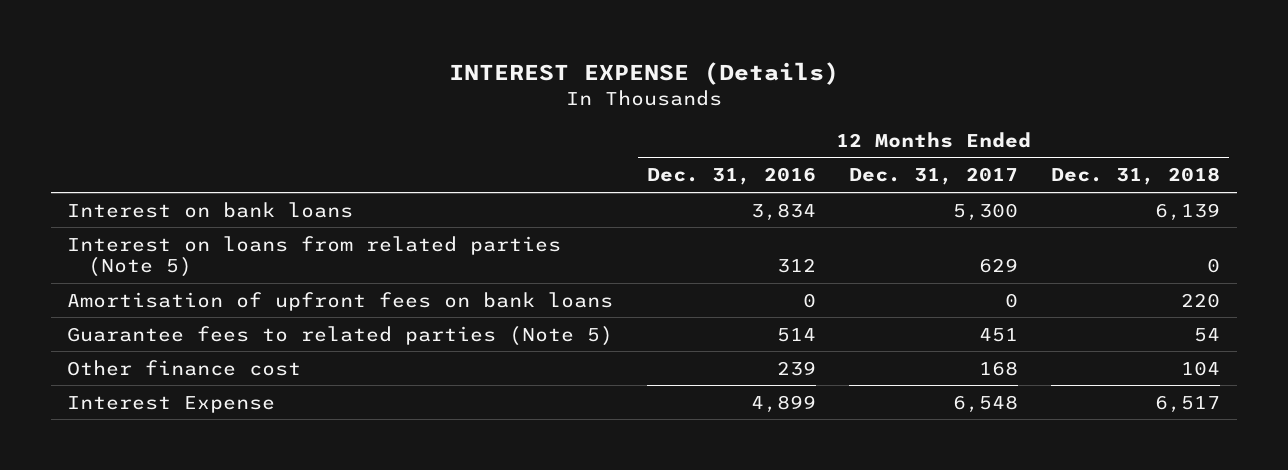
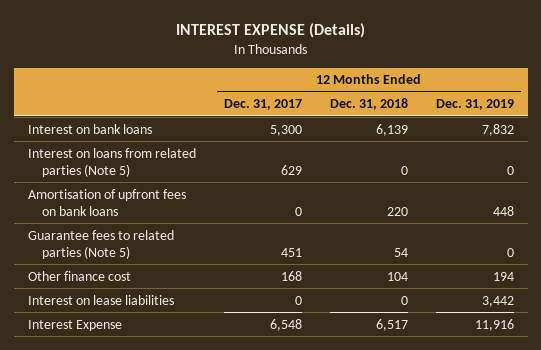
[646,167,816,186] Dec. 31, 2016 -> none
none -> [435,99,514,111] Dec. 31, 2019
none -> [27,294,174,305] Interest on lease liabilities

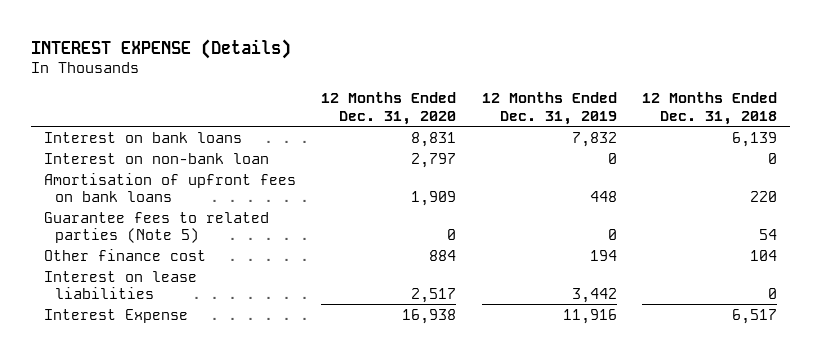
[223,99,302,111] Dec. 31, 2017 -> none
none -> [321,92,457,125] 12 Months Ended Dec. 31, 2020
[27,147,196,177] Interest on loans from related parties (Note 5) -> [43,152,269,164] Interest on non-bank loan

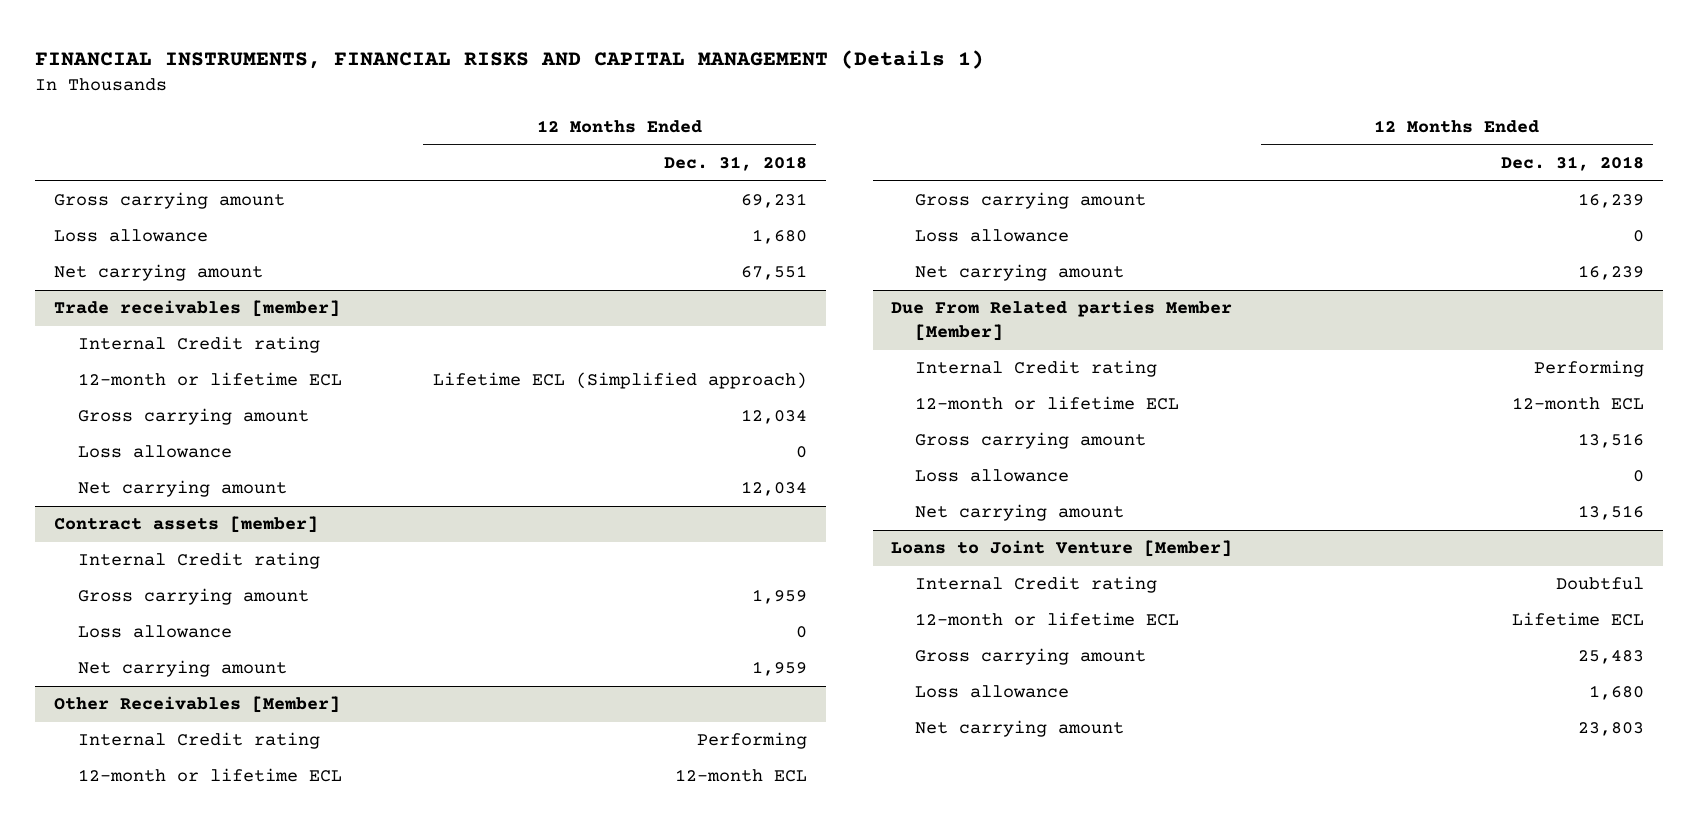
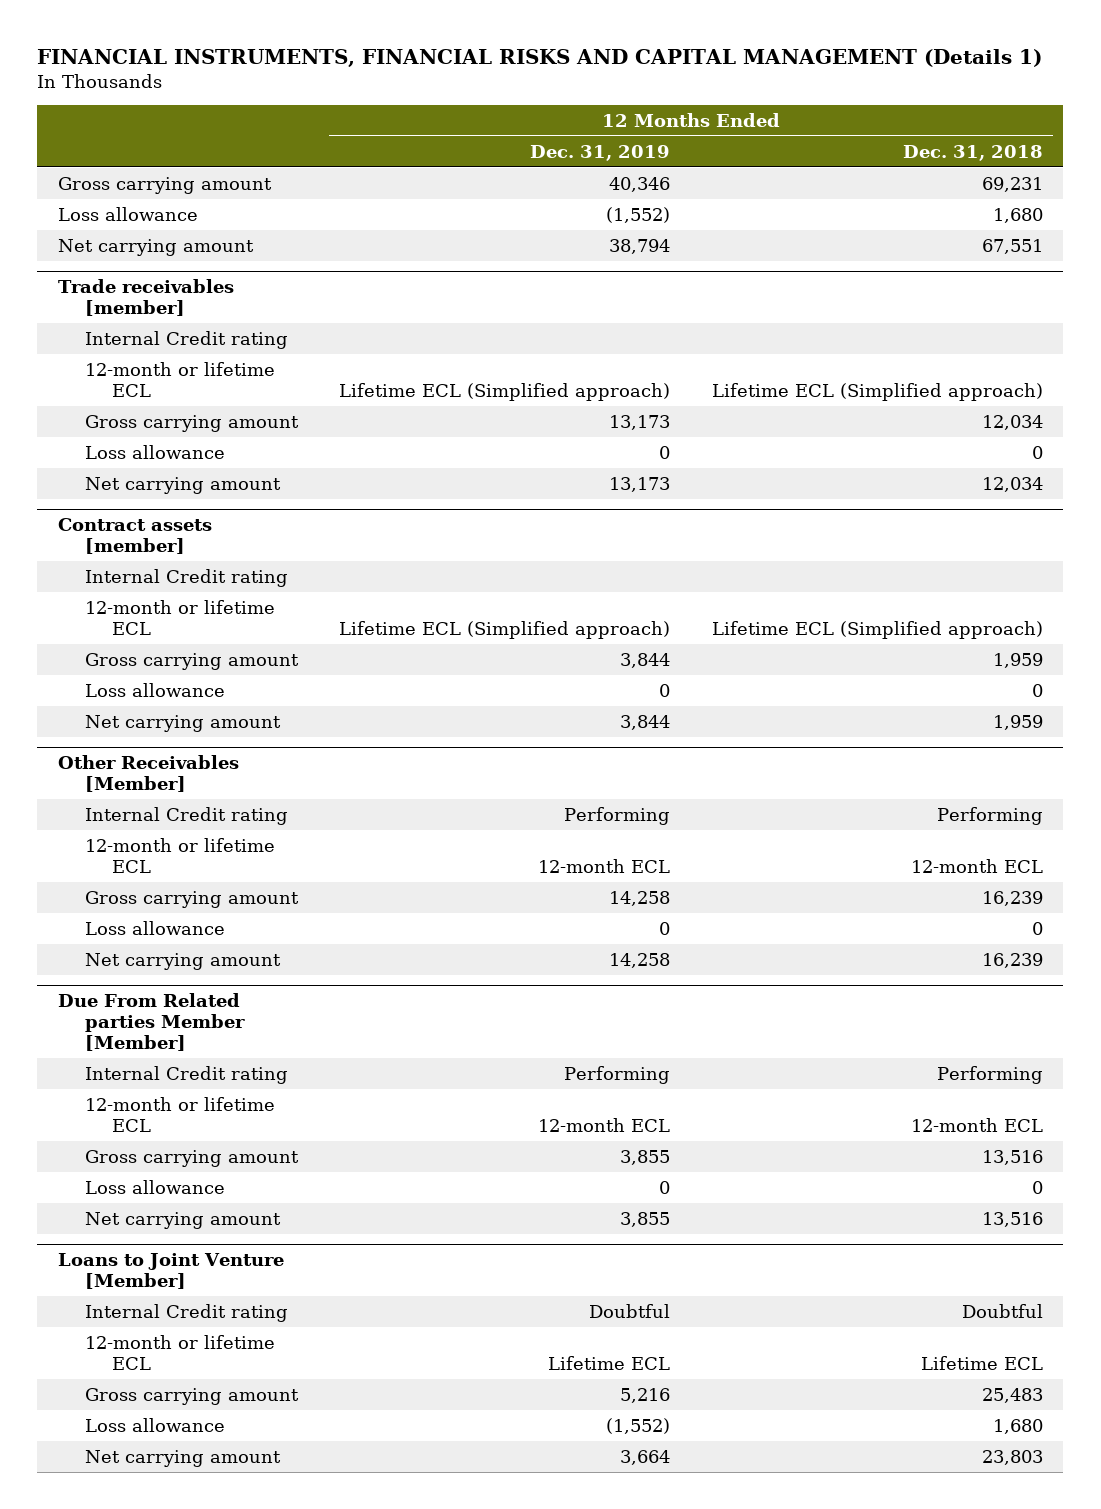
none -> [530,144,671,161] Dec. 31, 2019
none -> [84,599,275,635] 12-month or lifetime ECL

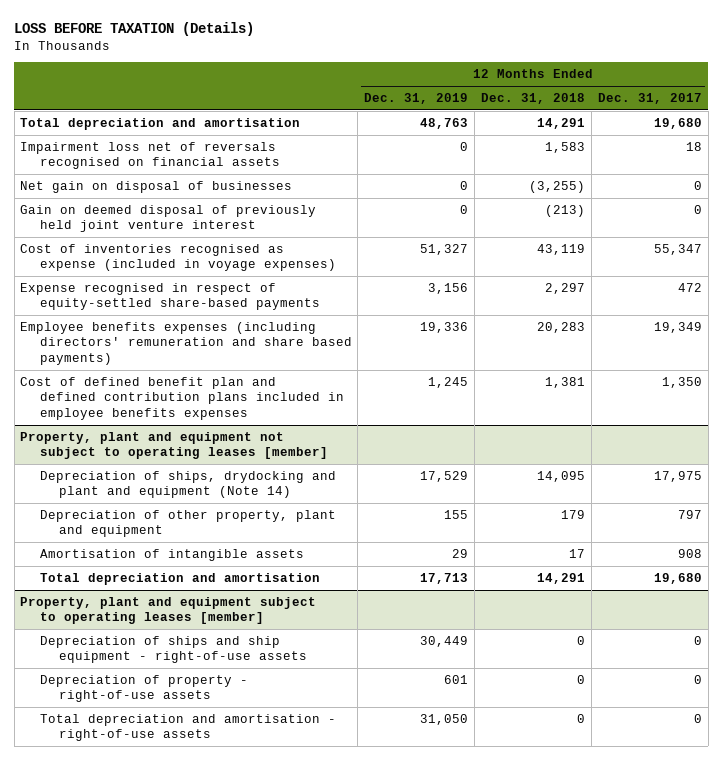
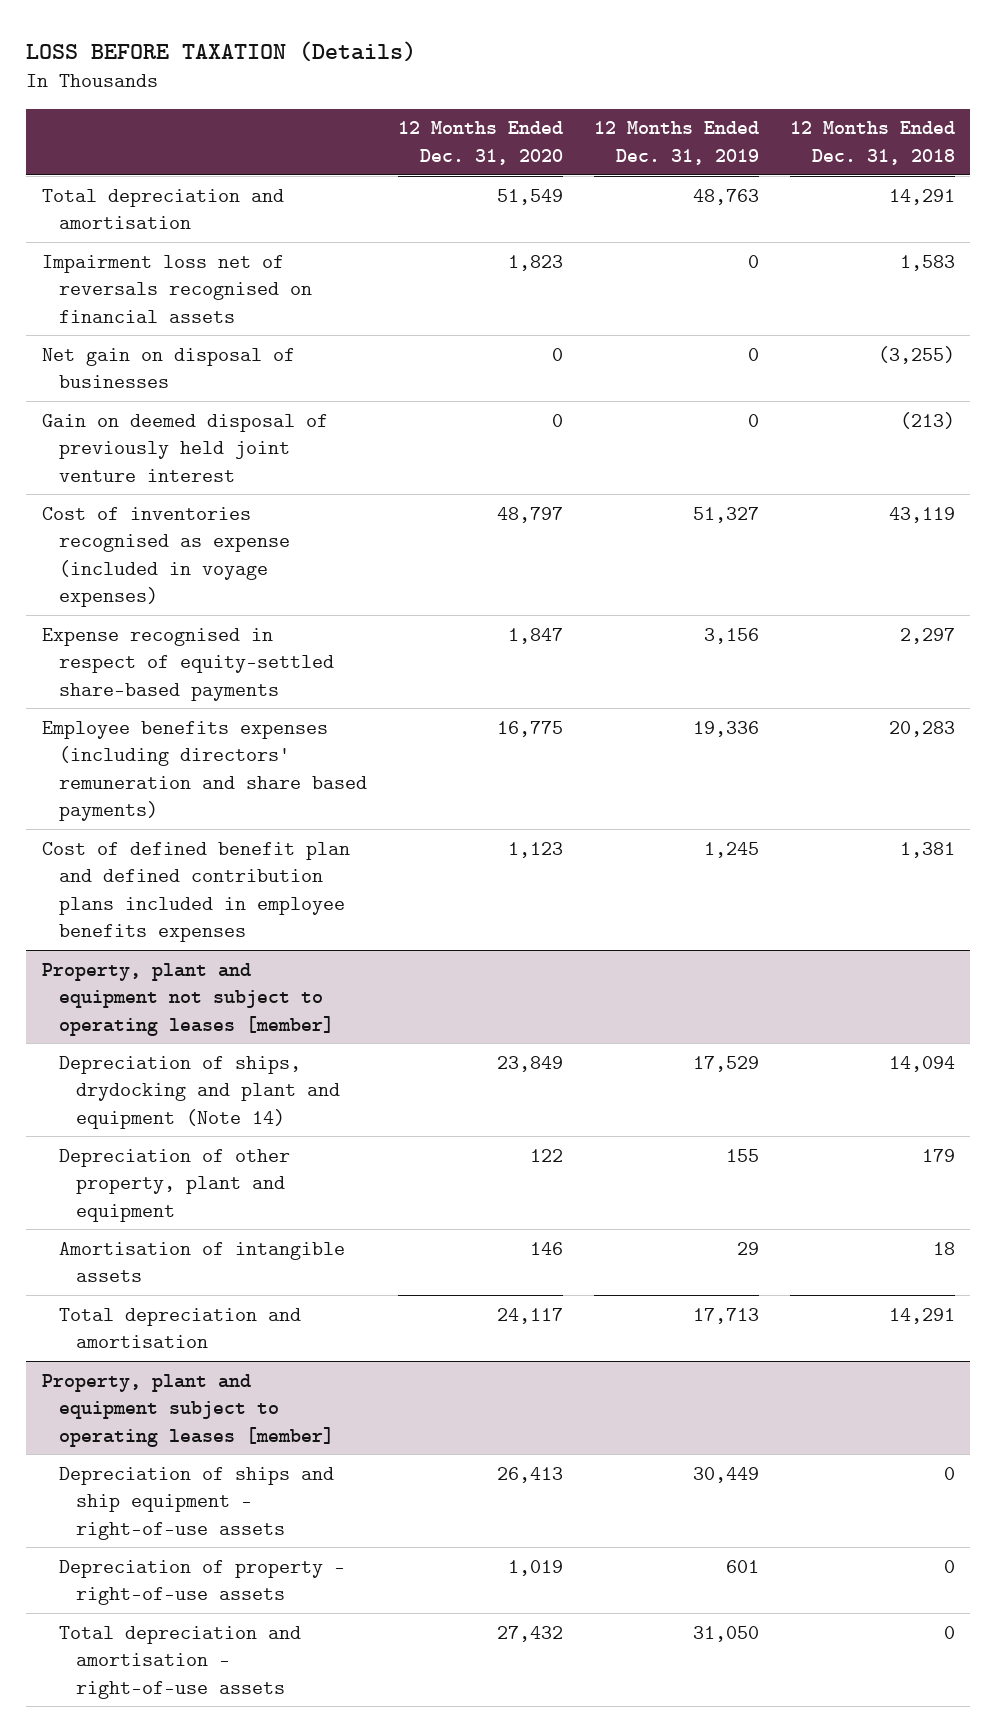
[597,93,702,105] Dec. 31, 2017 -> none
none -> [397,121,563,165] 12 Months Ended Dec. 31, 2020
[537,471,586,483] 14,095 -> [888,1055,955,1072] 14,094
[569,549,586,559] 17 -> [932,1241,955,1255] 18

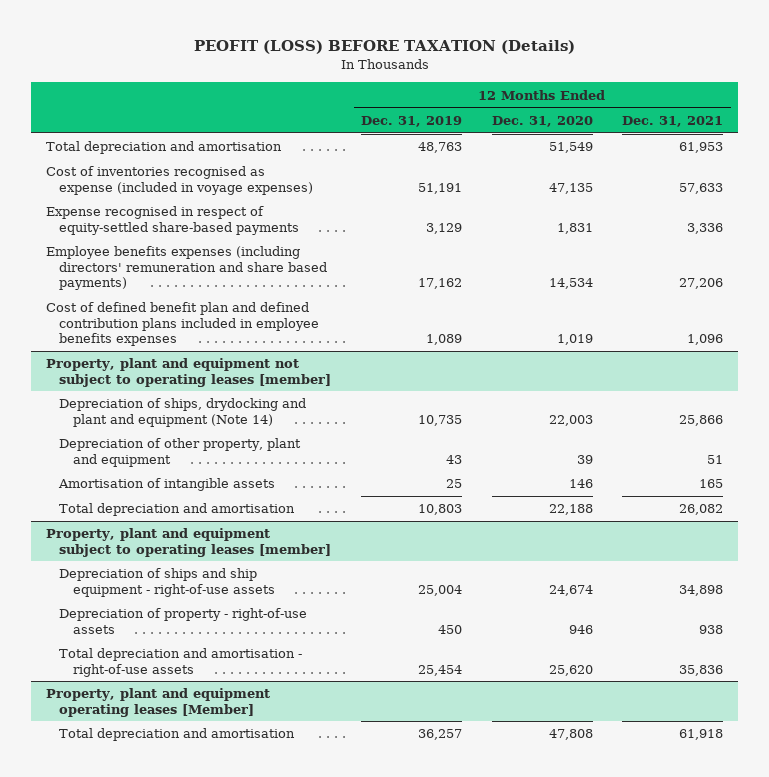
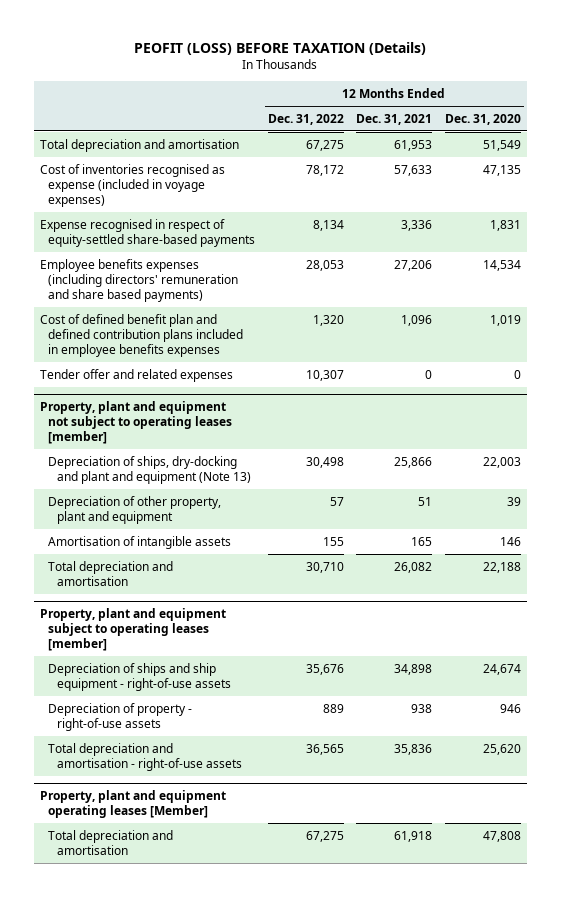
[360,115,462,127] Dec. 31, 2019 -> none
none -> [267,113,344,125] Dec. 31, 2022
none -> [39,368,233,382] Tender offer and related expenses
[59,398,307,427] Depreciation of ships, drydocking and plant and equipment (Note 14) -> [48,455,252,484] Depreciation of ships, dry-docking and plant and equipment (Note 13)

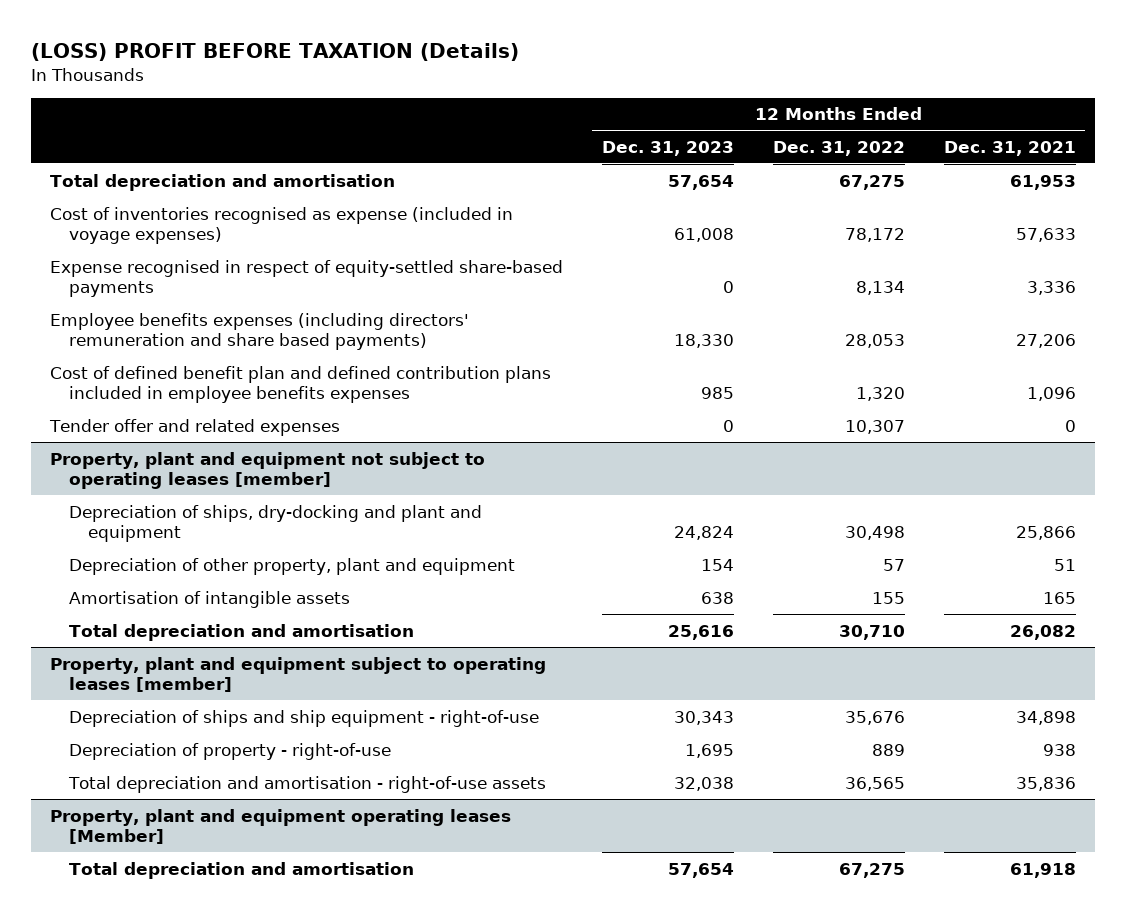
[134,41,427,55] PEOFIT (LOSS) BEFORE TAXATION (Details) -> [31,42,520,61] (LOSS) PROFIT BEFORE TAXATION (Details)
[444,113,521,125] Dec. 31, 2020 -> none
none -> [602,140,735,156] Dec. 31, 2023
[48,455,252,484] Depreciation of ships, dry-docking and plant and equipment (Note 13) -> [68,504,482,543] Depreciation of ships, dry-docking and plant and equipment
[48,662,232,691] Depreciation of ships and ship equipment - right-of-use assets -> [68,709,539,727] Depreciation of ships and ship equipment - right-of-use
[48,702,193,731] Depreciation of property - right-of-use assets -> [68,742,391,760] Depreciation of property - right-of-use

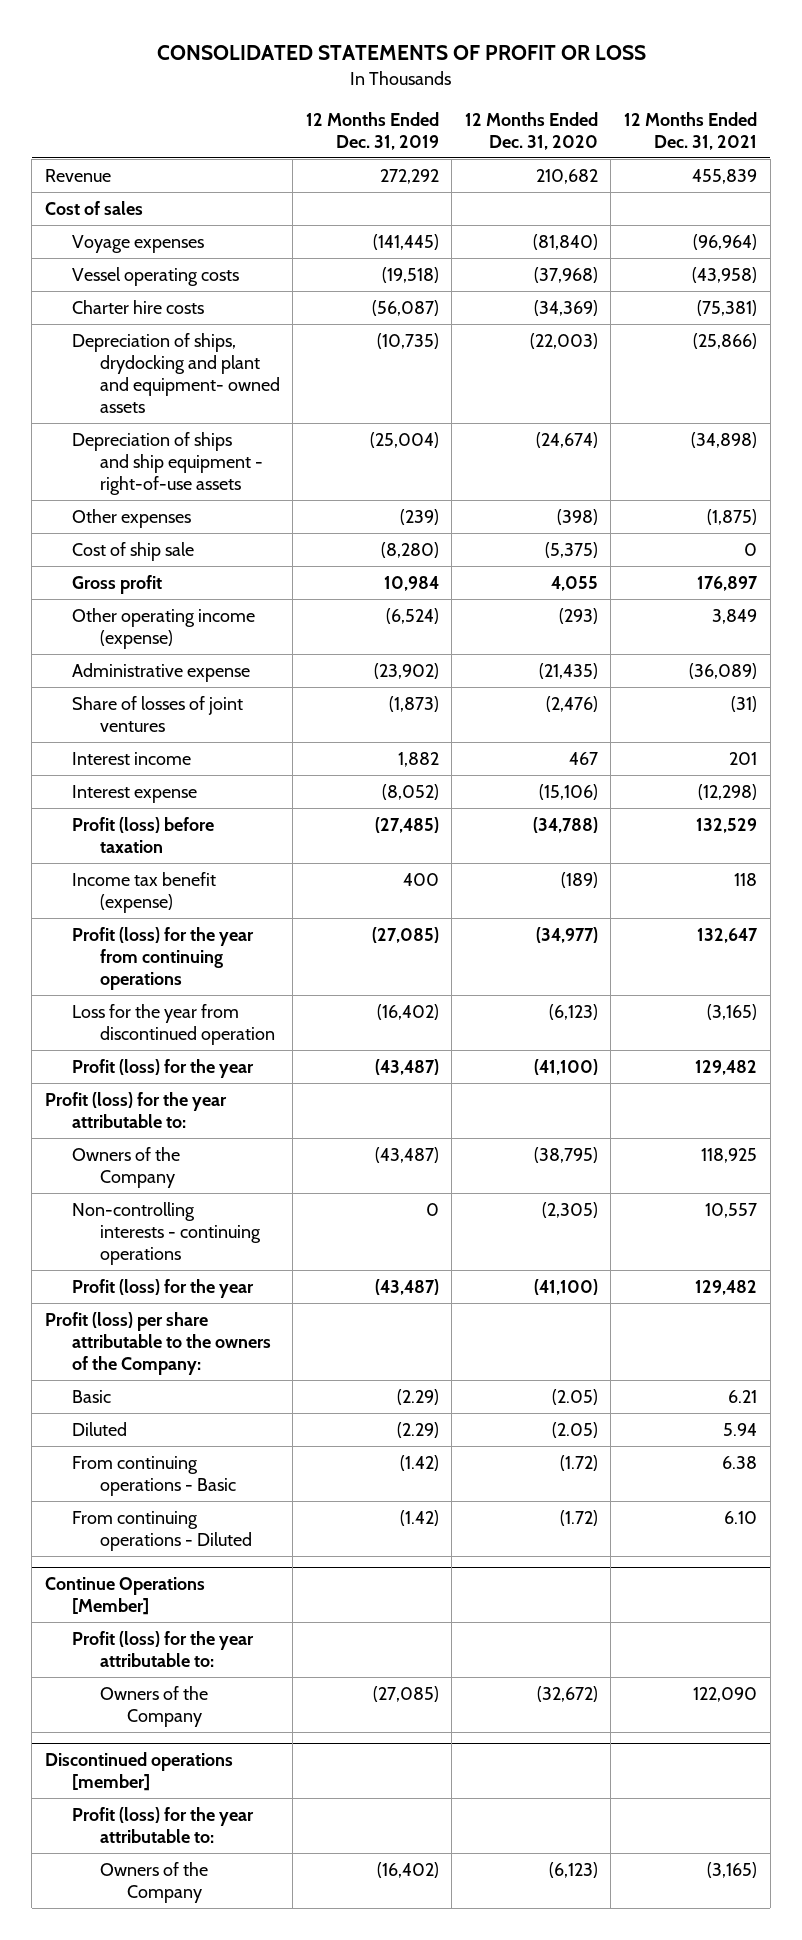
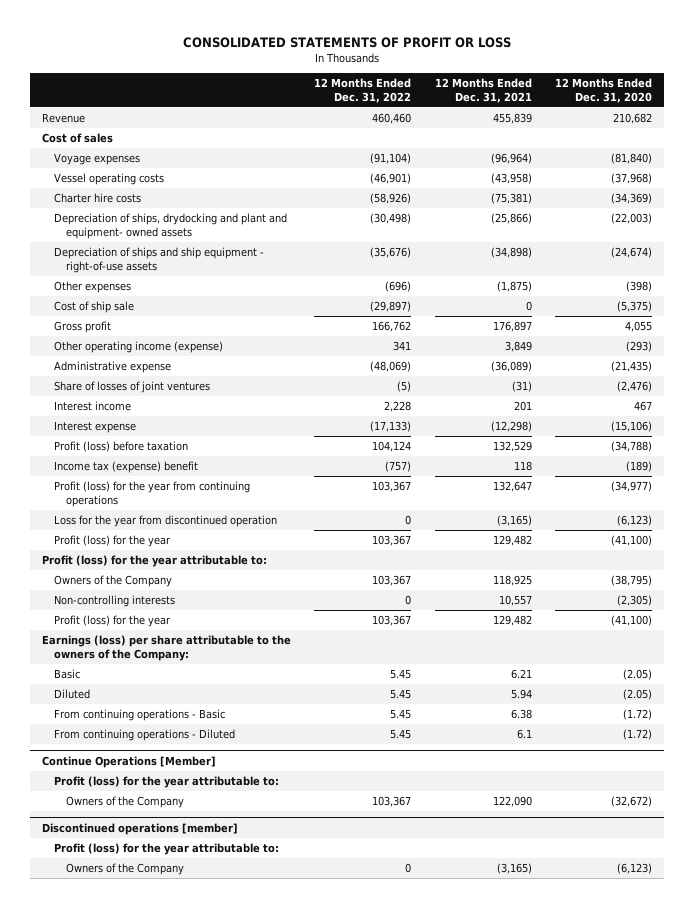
[305,111,439,150] 12 Months Ended Dec. 31, 2019 -> none
none -> [314,78,412,103] 12 Months Ended Dec. 31, 2022
[72,871,217,913] Income tax benefit (expense) -> [53,461,198,474] Income tax (expense) benefit
[72,1201,261,1266] Non-controlling interests - continuing operations -> [53,595,175,608] Non-controlling interests
[44,1311,272,1376] Profit (loss) per share attributable to the owners of the Company: -> [41,635,291,661] Earnings (loss) per share attributable to the owners of the Company:
[724,1510,758,1524] 6.10 -> [516,729,532,740] 6.1

